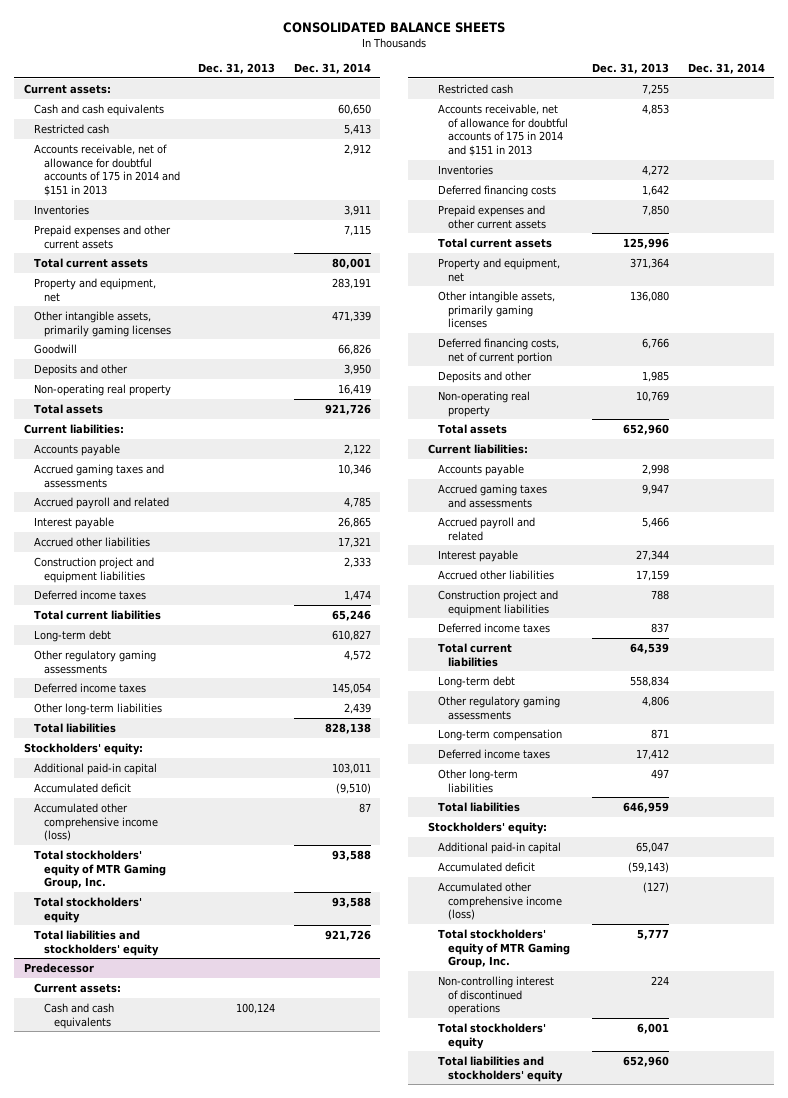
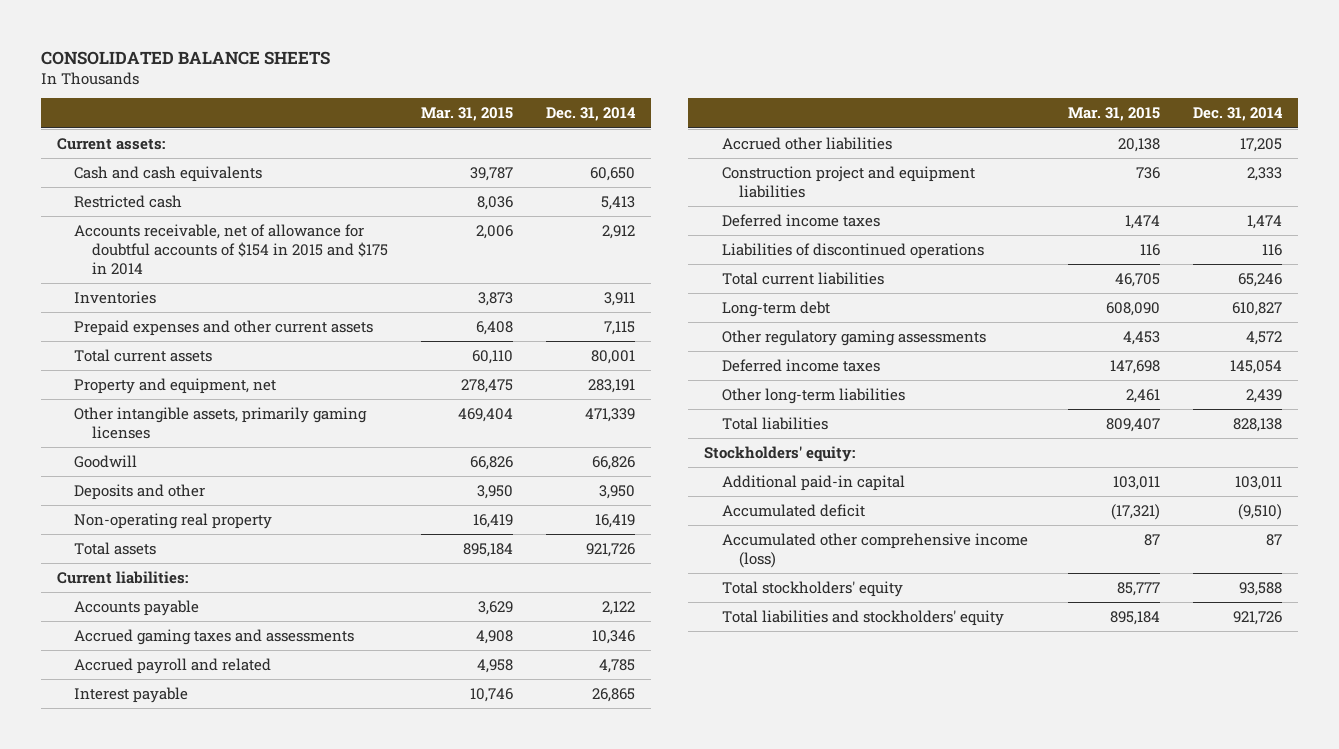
[198,62,276,74] Dec. 31, 2013 -> none
none -> [420,107,513,122] Mar. 31, 2015
[33,143,180,196] Accounts receivable, net of allowance for doubtful accounts of 175 in 2014 and $151 in 2013 -> [74,224,388,275] Accounts receivable, net of allowance for doubtful accounts of $154 in 2015 and $175 in 2014
[338,536,372,548] 17,321 -> [1239,138,1282,153] 17,205
none -> [721,243,984,260] Liabilities of discontinued operations
[33,849,166,890] Total stockholders' equity of MTR Gaming Group, Inc. -> none
[23,962,94,973] Predecessor -> none
[33,982,121,993] Current assets: -> none
[43,1002,114,1029] Cash and cash equivalents -> none
[437,83,513,94] Restricted cash -> none
[437,103,568,156] Accounts receivable, net of allowance for doubtful accounts of 175 in 2014 and $151 in 2013 -> none
[437,164,493,175] Inventories -> none
[437,184,556,197] Deferred financing costs -> none
[437,204,546,229] Prepaid expenses and other current assets -> none
[437,237,552,248] Total current assets -> none
[437,257,560,282] Property and equipment, net -> none
[437,290,555,329] Other intangible assets, primarily gaming licenses -> none
[437,337,559,364] Deferred financing costs, net of current portion -> none
[437,370,532,383] Deposits and other -> none
[437,390,530,417] Non-operating real property -> none
[437,423,507,434] Total assets -> none
[427,443,528,454] Current liabilities: -> none
[437,463,524,476] Accounts payable -> none
[437,483,547,508] Accrued gaming taxes and assessments -> none
[437,516,535,541] Accrued payroll and related -> none
[437,549,518,562] Interest payable -> none
[437,569,554,580] Accrued other liabilities -> none
[437,589,558,616] Construction project and equipment liabilities -> none
[437,622,550,633] Deferred income taxes -> none
[437,642,512,667] Total current liabilities -> none
[437,675,515,688] Long-term debt -> none
[437,695,560,720] Other regulatory gaming assessments -> none
[437,728,562,741] Long-term compensation -> none
[437,748,550,759] Deferred income taxes -> none
[437,768,518,793] Other long-term liabilities -> none
[437,801,520,812] Total liabilities -> none
[427,821,547,834] Stockholders' equity: -> none
[437,841,561,854] Additional paid-in capital -> none
[437,861,535,872] Accumulated deficit -> none
[437,881,562,921] Accumulated other comprehensive income (loss) -> none
[437,928,570,969] Total stockholders' equity of MTR Gaming Group, Inc. -> none
[437,975,554,1016] Non-controlling interest of discontinued operations -> none
[437,1022,546,1049] Total stockholders' equity -> none
[437,1055,563,1082] Total liabilities and stockholders' equity -> none

